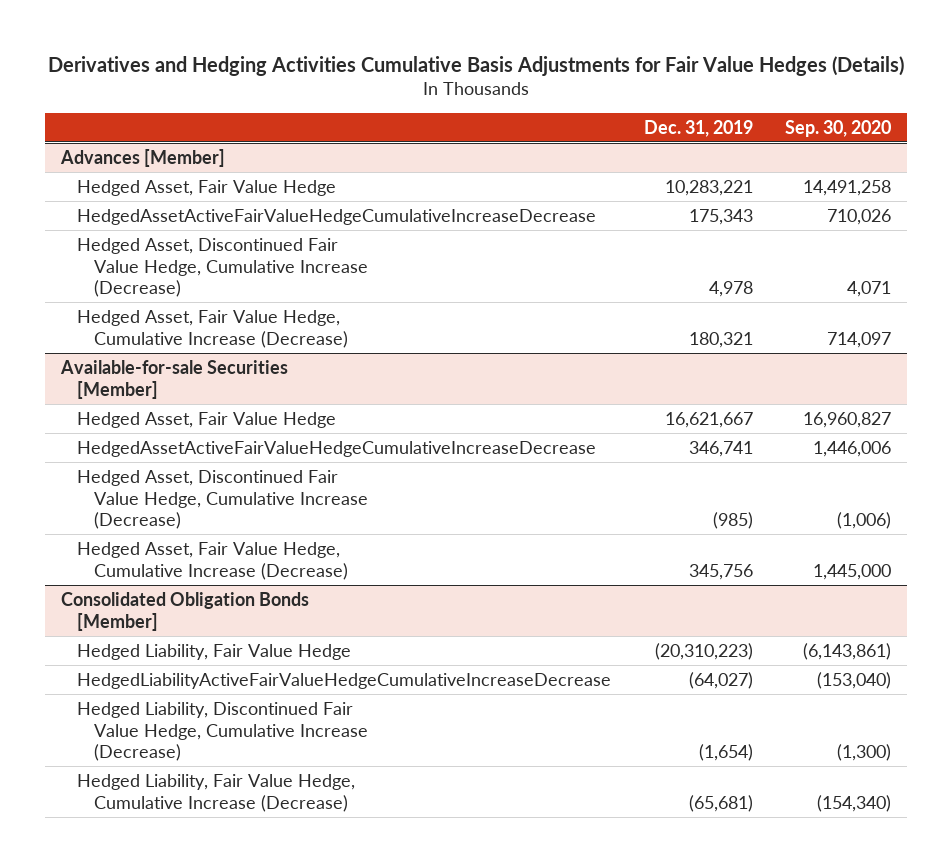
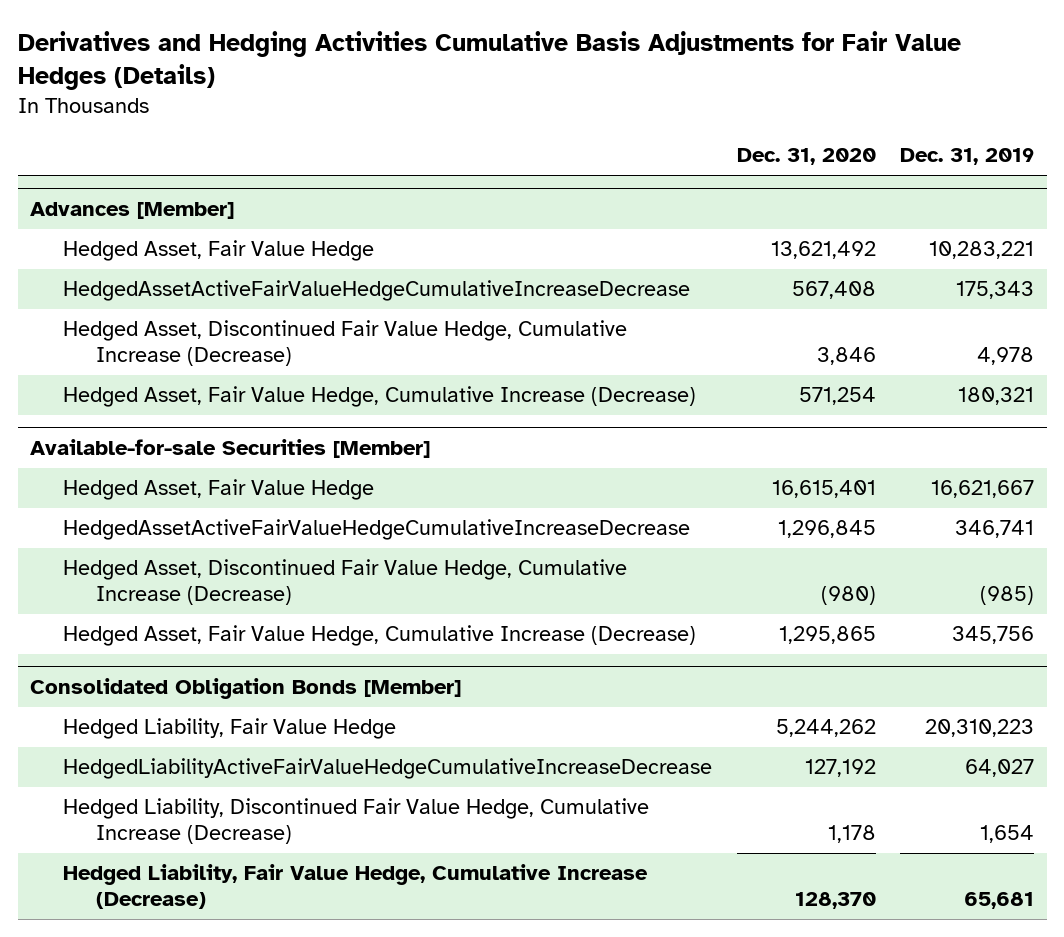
[784,119,891,137] Sep. 30, 2020 -> none
none -> [736,148,876,166] Dec. 31, 2020
[654,642,753,660] (20,310,223) -> [925,719,1035,738] 20,310,223
[688,671,753,689] (64,027) -> [965,759,1035,778] 64,027
[698,744,753,762] (1,654) -> [980,824,1035,843] 1,654
[688,794,753,812] (65,681) -> [964,891,1035,909] 65,681

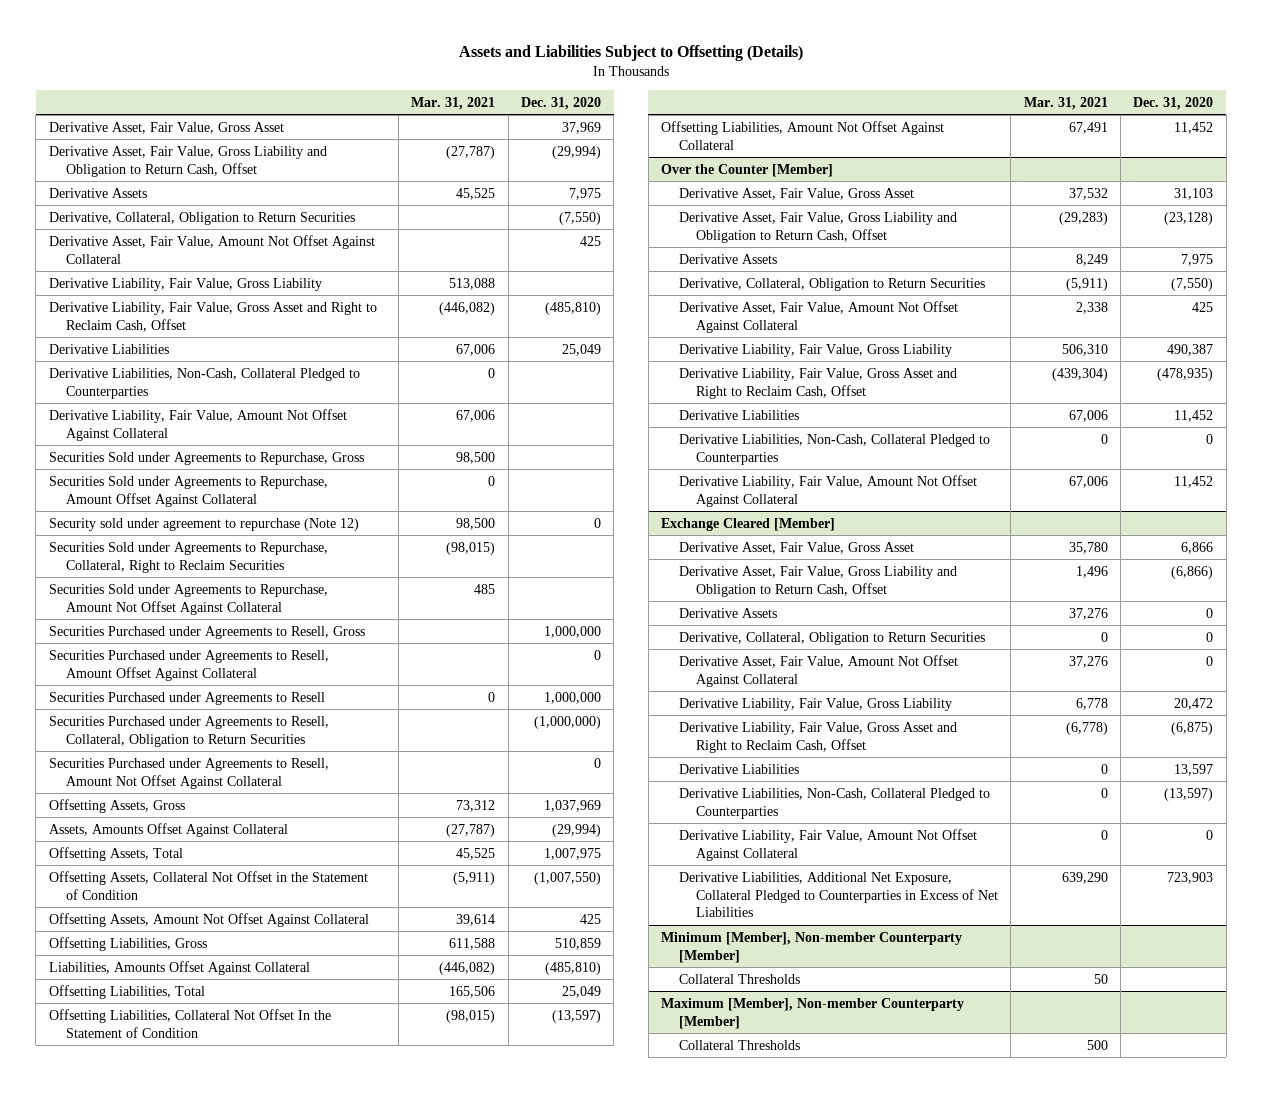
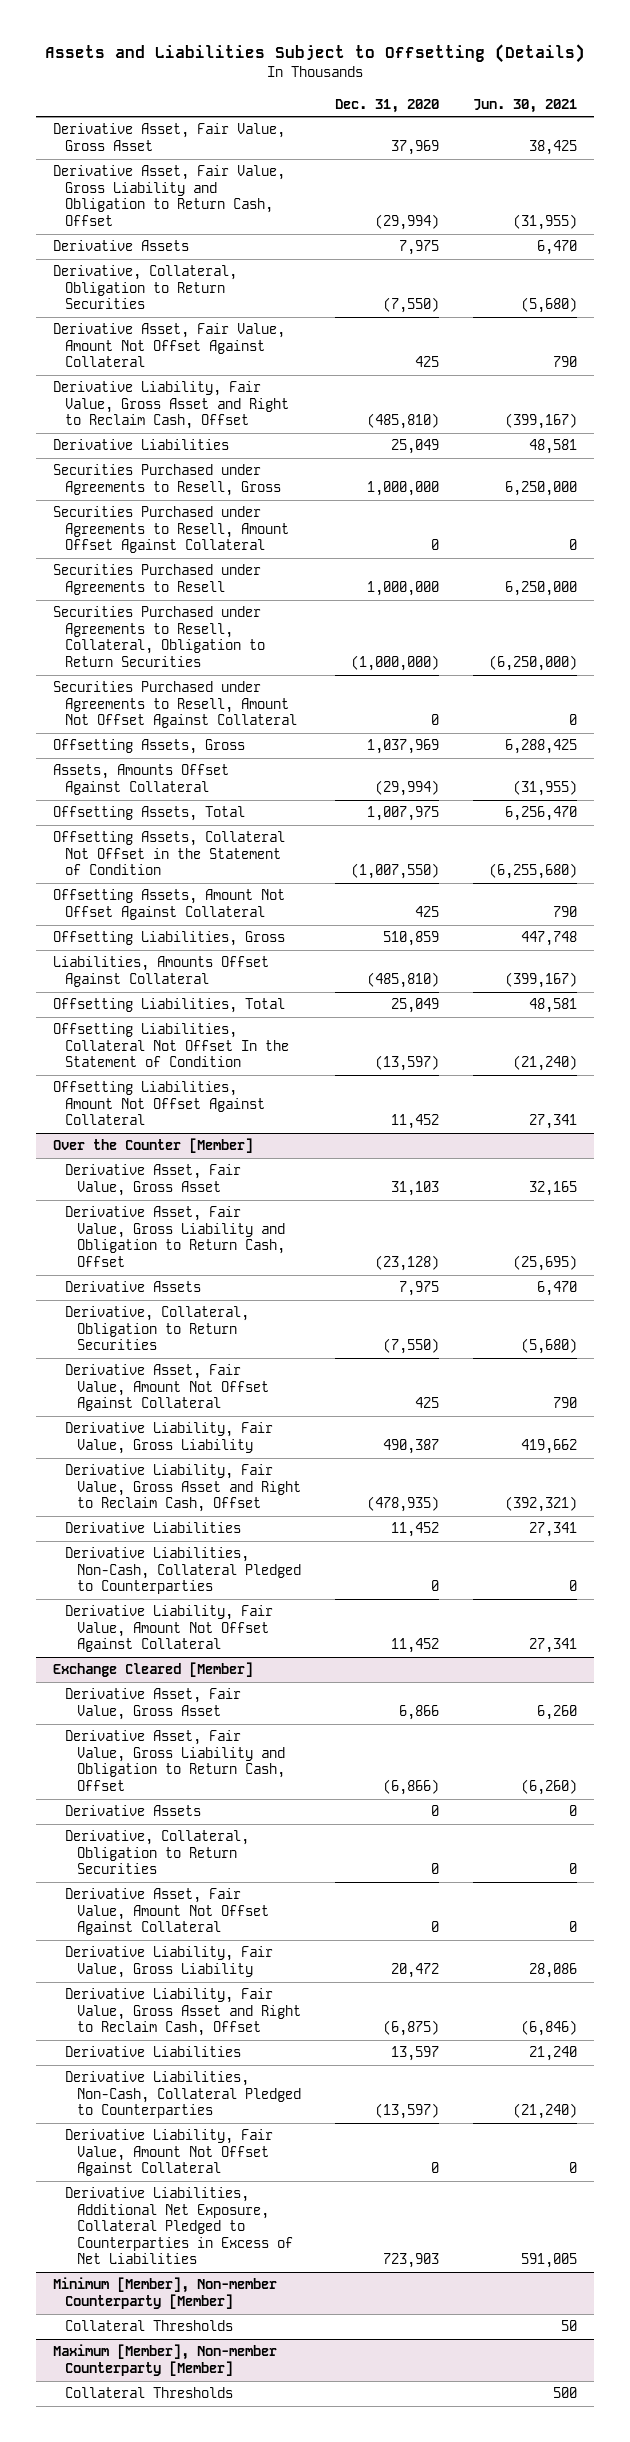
[411,96,496,110] Mar. 31, 2021 -> none
none -> [472,98,577,113] Jun. 30, 2021
[48,277,322,291] Derivative Liability, Fair Value, Gross Liability -> none
[48,367,360,399] Derivative Liabilities, Non-Cash, Collateral Pledged to Counterparties -> none
[48,408,347,441] Derivative Liability, Fair Value, Amount Not Offset Against Collateral -> none
[48,451,364,465] Securities Sold under Agreements to Repurchase, Gross -> none
[48,475,328,507] Securities Sold under Agreements to Repurchase, Amount Offset Against Collateral -> none
[48,517,359,531] Security sold under agreement to repurchase (Note 12) -> none
[48,541,328,573] Securities Sold under Agreements to Repurchase, Collateral, Right to Reclaim Securities -> none
[48,583,328,615] Securities Sold under Agreements to Repurchase, Amount Not Offset Against Collateral -> none

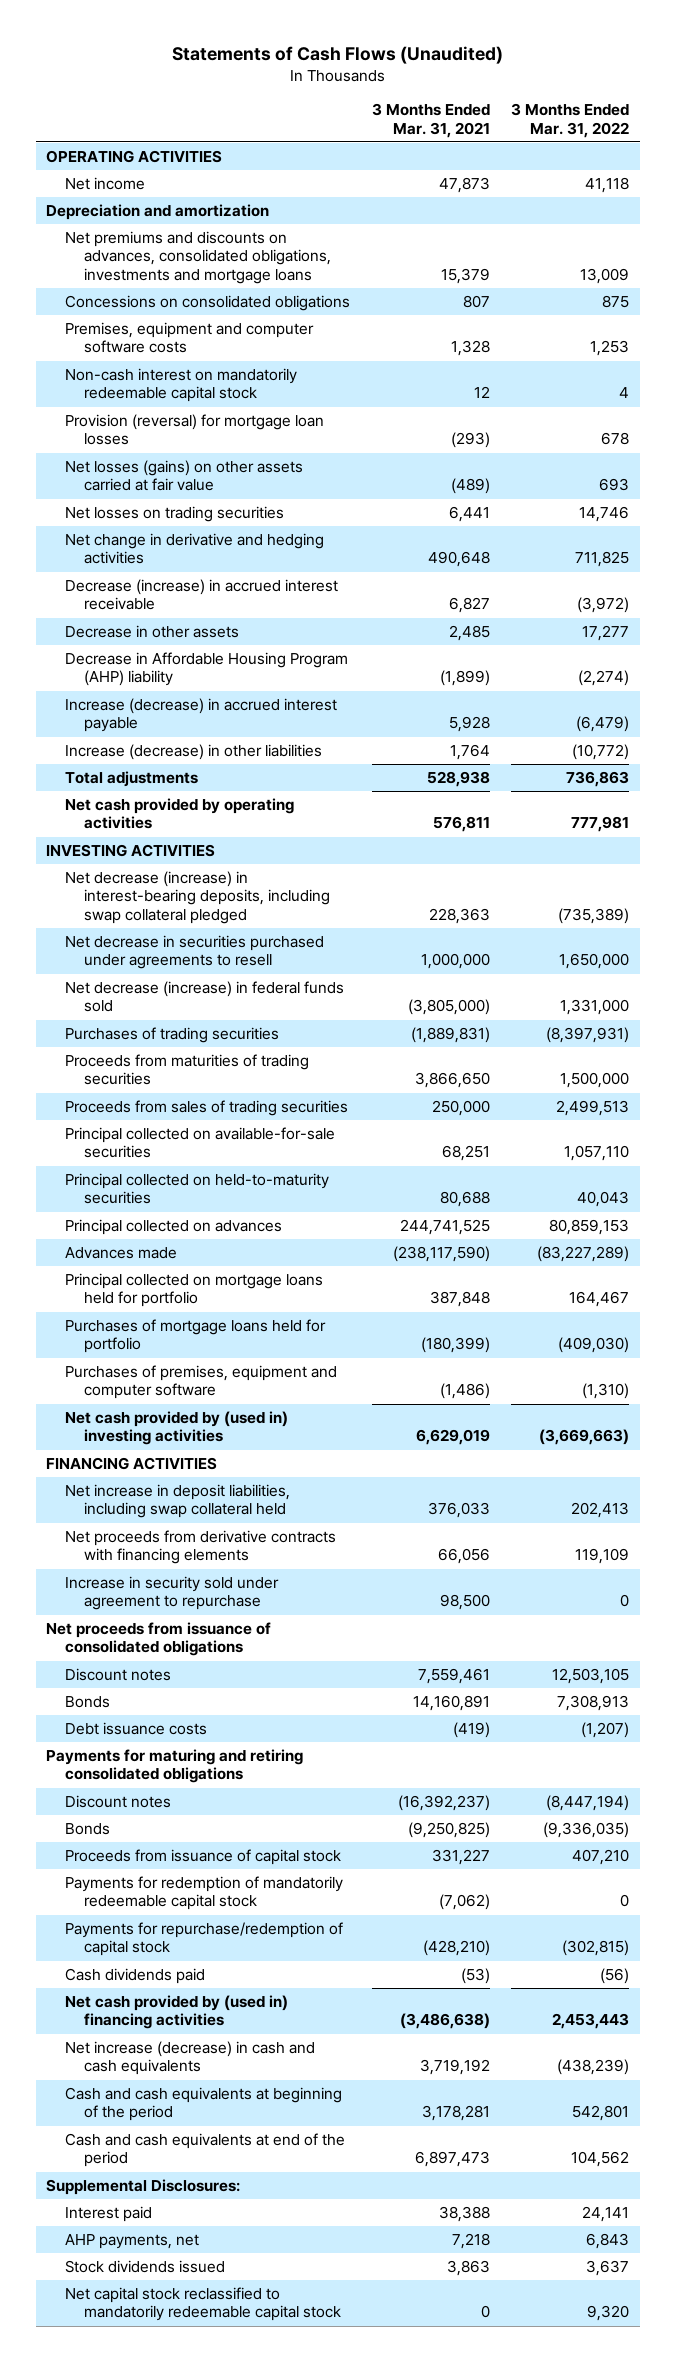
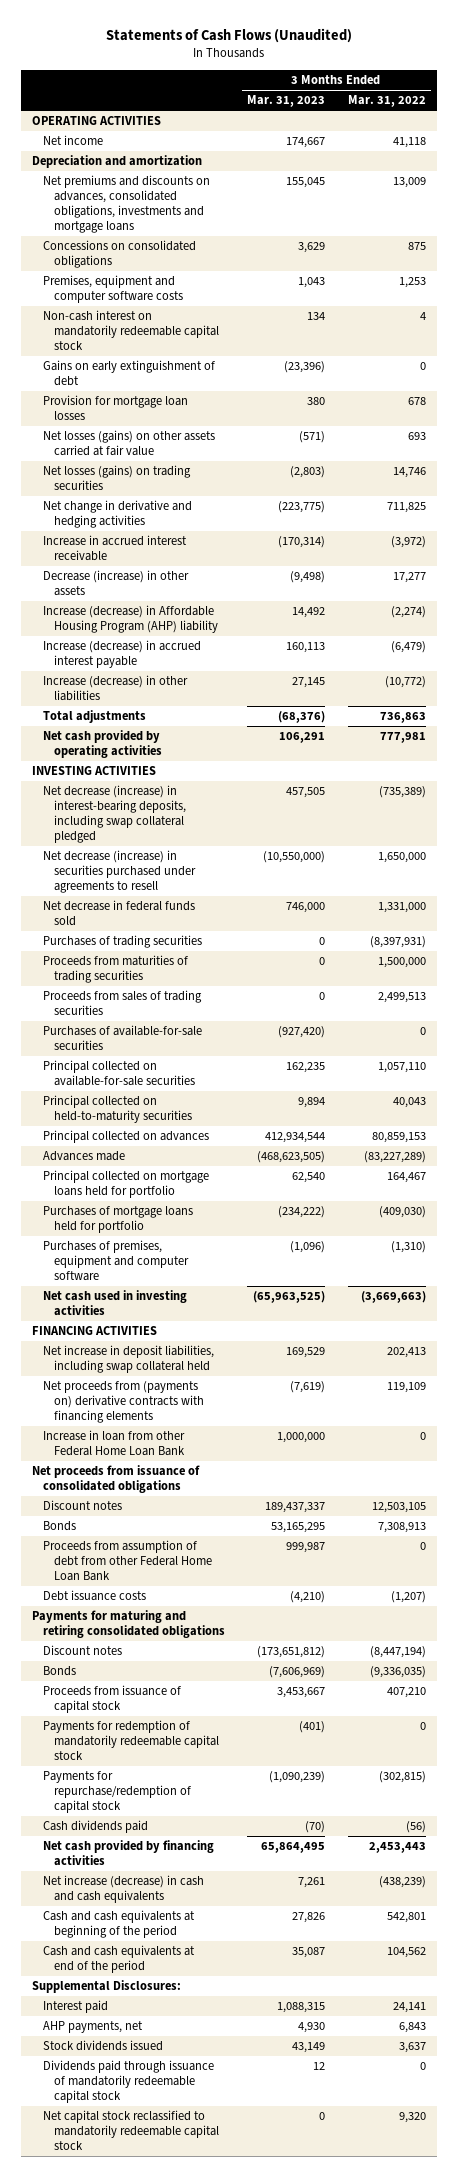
[371,103,490,138] 3 Months Ended Mar. 31, 2021 -> none
none -> [247,95,326,108] Mar. 31, 2023
none -> [42,360,215,387] Gains on early extinguishment of debt
[65,414,325,446] Provision (reversal) for mortgage loan losses -> [42,395,188,421] Provision for mortgage loan losses
[65,506,285,523] Net losses on trading securities -> [42,465,191,491] Net losses (gains) on trading securities
[65,579,339,611] Decrease (increase) in accrued interest receivable -> [42,535,187,562] Increase in accrued interest receivable
[65,625,240,639] Decrease in other assets -> [42,570,189,597] Decrease (increase) in other assets
[65,652,349,687] Decrease in Affordable Housing Program (AHP) liability -> [42,605,218,634] Increase (decrease) in Affordable Housing Program (AHP) liability
[65,935,325,970] Net decrease in securities purchased under agreements to resell -> [42,850,196,894] Net decrease (increase) in securities purchased under agreements to resell
[65,981,345,1013] Net decrease (increase) in federal funds sold -> [42,900,195,927] Net decrease in federal funds sold
none -> [42,1025,202,1051] Purchases of available-for-sale securities
[65,1411,289,1446] Net cash provided by (used in) investing activities -> [42,1290,187,1317] Net cash used in investing activities
[65,1576,280,1611] Increase in security sold under agreement to repurchase -> none
[65,1530,337,1565] Net proceeds from derivative contracts with financing elements -> [42,1381,204,1424] Net proceeds from (payments on) derivative contracts with financing elements
none -> [42,1430,185,1457] Increase in loan from other Federal Home Loan Bank
none -> [42,1540,212,1582] Proceeds from assumption of debt from other Federal Home Loan Bank
[65,1995,289,2030] Net cash provided by (used in) financing activities -> [42,1840,214,1867] Net cash provided by financing activities
none -> [42,2060,214,2104] Dividends paid through issuance of mandatorily redeemable capital stock

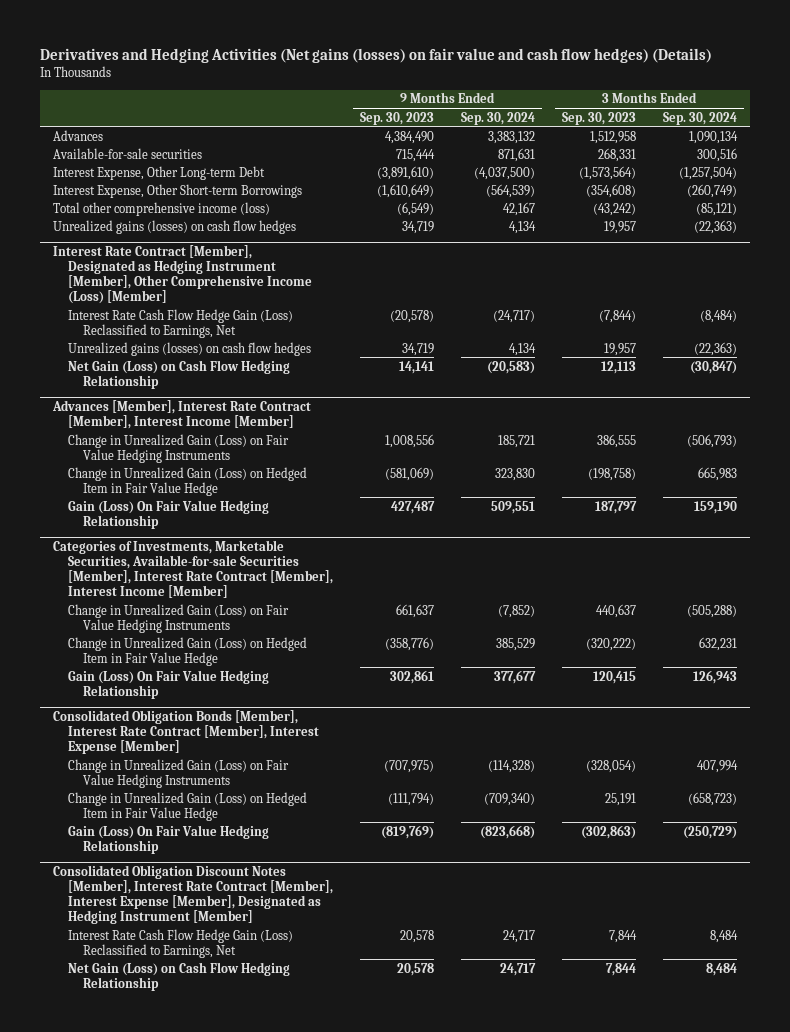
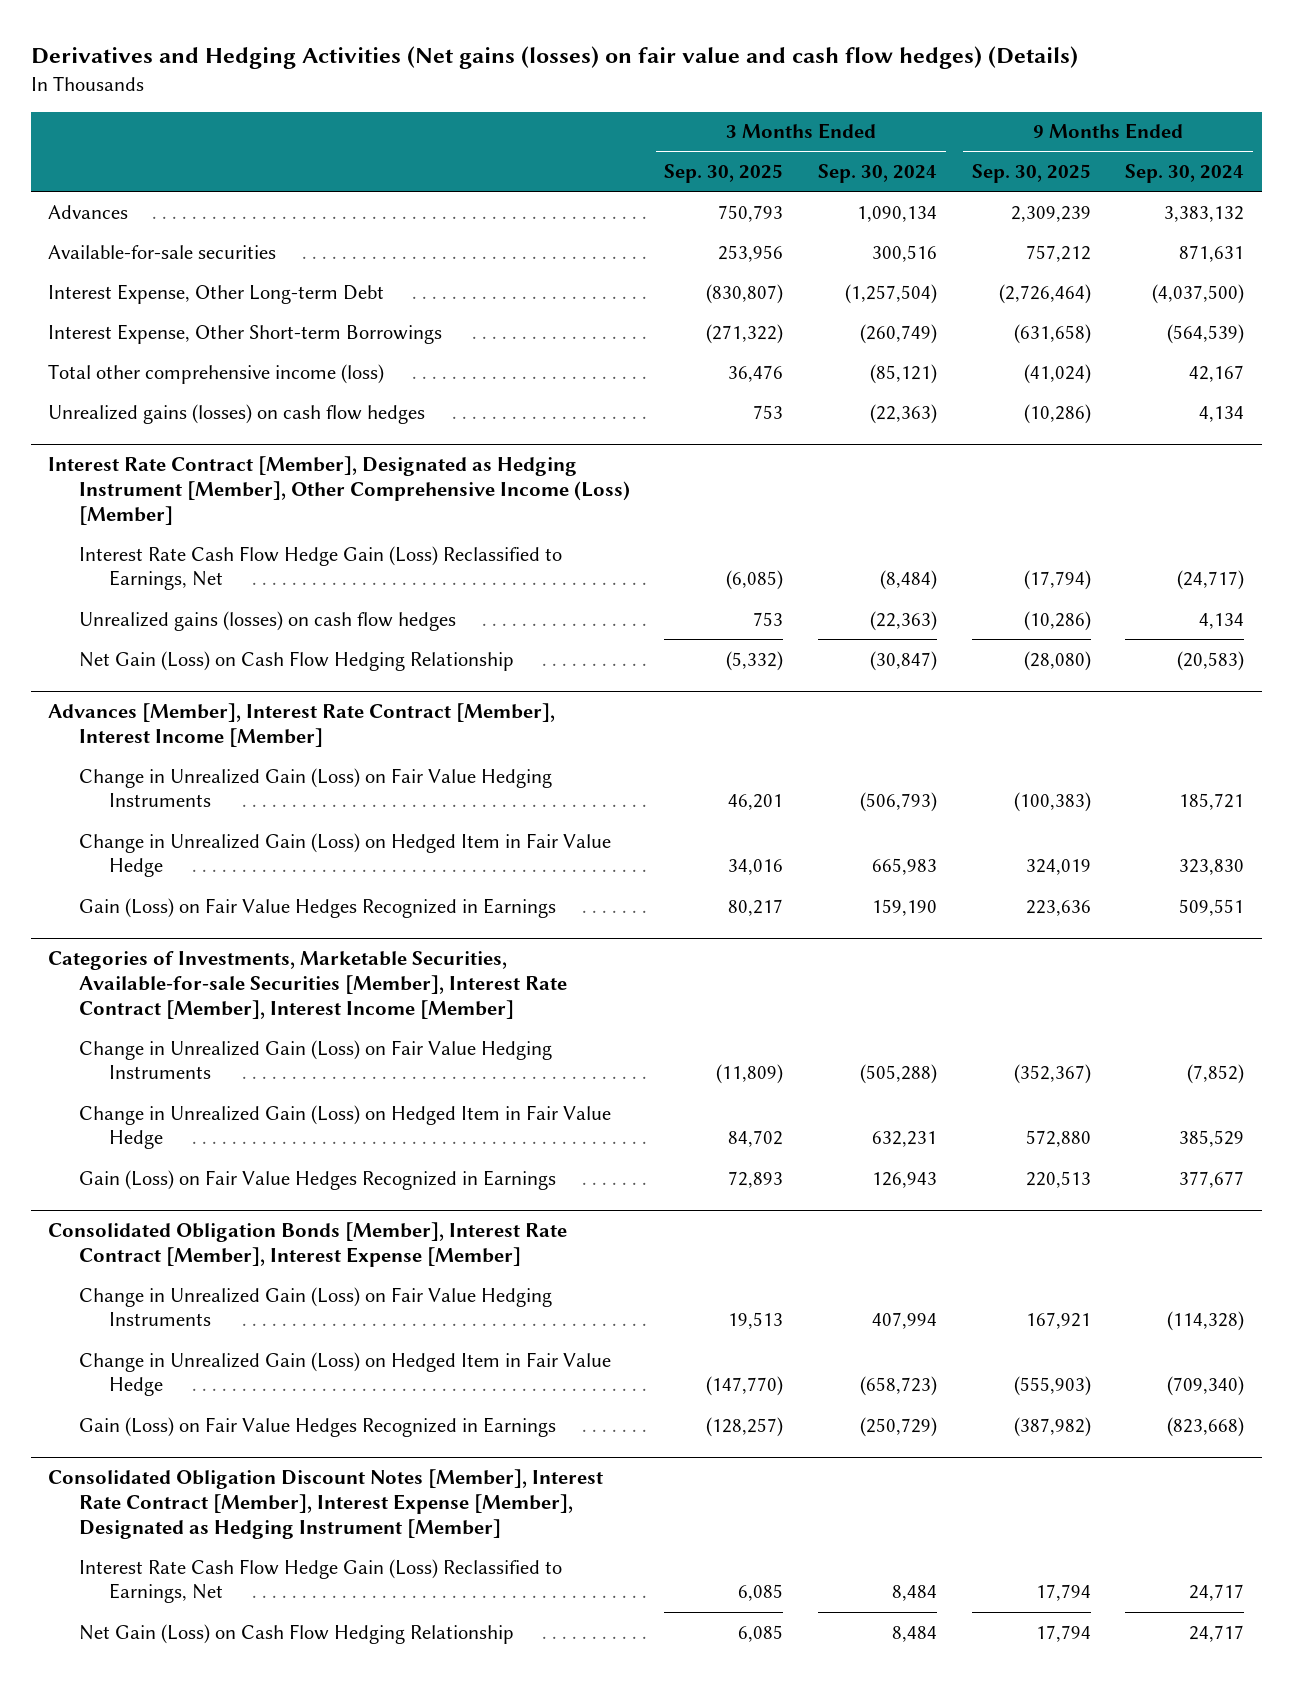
[359,111,434,125] Sep. 30, 2023 -> none
[561,111,636,125] Sep. 30, 2023 -> none
none -> [664,164,784,184] Sep. 30, 2025
none -> [971,164,1091,184] Sep. 30, 2025
[67,499,269,529] Gain (Loss) On Fair Value Hedging Relationship -> [78,897,556,918] Gain (Loss) on Fair Value Hedges Recognized in Earnings
[67,669,269,699] Gain (Loss) On Fair Value Hedging Relationship -> [78,1169,556,1190] Gain (Loss) on Fair Value Hedges Recognized in Earnings
[67,824,269,854] Gain (Loss) On Fair Value Hedging Relationship -> [78,1416,556,1437] Gain (Loss) on Fair Value Hedges Recognized in Earnings

